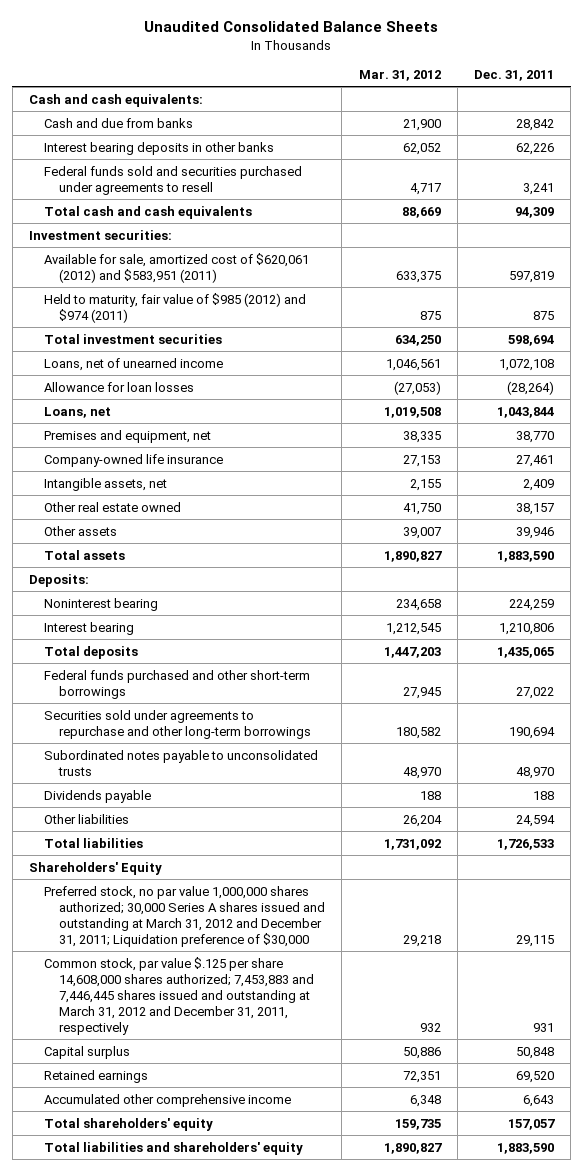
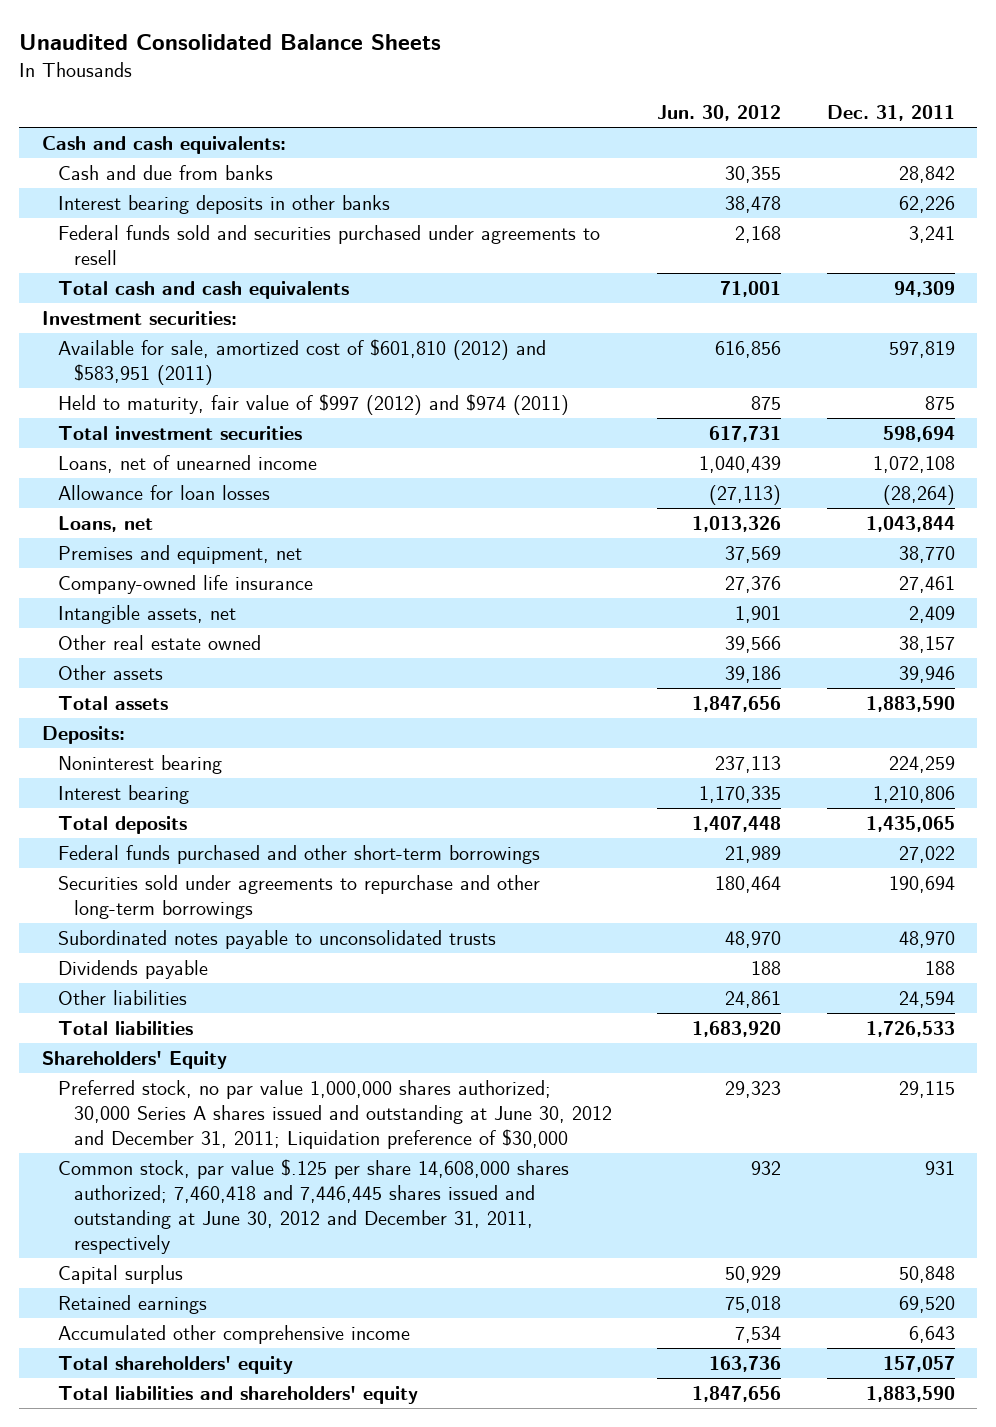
[358,69,441,81] Mar. 31, 2012 -> none
none -> [657,105,782,122] Jun. 30, 2012
[44,252,310,283] Available for sale, amortized cost of $620,061 (2012) and $583,951 (2011) -> [57,339,546,386] Available for sale, amortized cost of $601,810 (2012) and $583,951 (2011)
[44,292,307,323] Held to maturity, fair value of $985 (2012) and $974 (2011) -> [57,394,569,416] Held to maturity, fair value of $997 (2012) and $974 (2011)
[44,885,326,947] Preferred stock, no par value 1,000,000 shares authorized; 30,000 Series A shares issued and outstanding at March 31, 2012 and December 31, 2011; Liquidation preference of $30,000 -> [57,1080,612,1149] Preferred stock, no par value 1,000,000 shares authorized; 30,000 Series A shares issued and outstanding at June 30, 2012 and December 31, 2011; Liquidation preference of $30,000
[44,956,315,1035] Common stock, par value $.125 per share 14,608,000 shares authorized; 7,453,883 and 7,446,445 shares issued and outstanding at March 31, 2012 and December 31, 2011, respectively -> [57,1159,569,1254] Common stock, par value $.125 per share 14,608,000 shares authorized; 7,460,418 and 7,446,445 shares issued and outstanding at June 30, 2012 and December 31, 2011, respectively

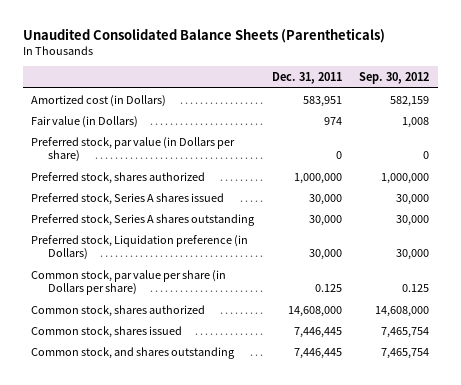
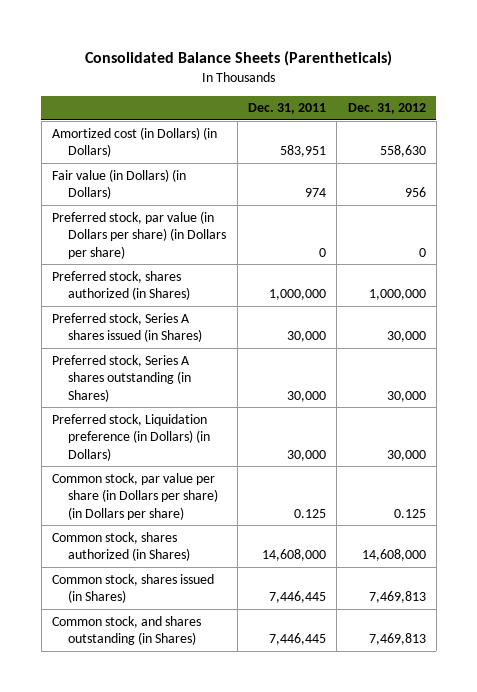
[22,28,385,44] Unaudited Consolidated Balance Sheets (Parentheticals) -> [84,50,392,66] Consolidated Balance Sheets (Parentheticals)
[359,72,430,85] Sep. 30, 2012 -> none
none -> [347,103,426,115] Dec. 31, 2012
[31,94,167,107] Amortized cost (in Dollars) -> [51,126,217,158] Amortized cost (in Dollars) (in Dollars)
[31,115,139,128] Fair value (in Dollars) -> [51,168,186,200] Fair value (in Dollars) (in Dollars)
[31,136,236,163] Preferred stock, par value (in Dollars per share) -> [51,210,227,260] Preferred stock, par value (in Dollars per share) (in Dollars per share)
[31,171,206,184] Preferred stock, shares authorized -> [51,270,191,301] Preferred stock, shares authorized (in Shares)
[31,192,225,205] Preferred stock, Series A shares issued -> [51,312,203,343] Preferred stock, Series A shares issued (in Shares)
[31,213,256,226] Preferred stock, Series A shares outstanding -> [51,354,192,403] Preferred stock, Series A shares outstanding (in Shares)
[31,234,249,261] Preferred stock, Liquidation preference (in Dollars) -> [51,413,211,462] Preferred stock, Liquidation preference (in Dollars) (in Dollars)
[31,269,227,296] Common stock, par value per share (in Dollars per share) -> [51,472,219,521] Common stock, par value per share (in Dollars per share) (in Dollars per share)
[31,304,206,317] Common stock, shares authorized -> [51,531,191,562] Common stock, shares authorized (in Shares)
[31,325,183,338] Common stock, shares issued -> [51,573,214,604] Common stock, shares issued (in Shares)
[31,346,236,359] Common stock, and shares outstanding -> [51,615,201,646] Common stock, and shares outstanding (in Shares)

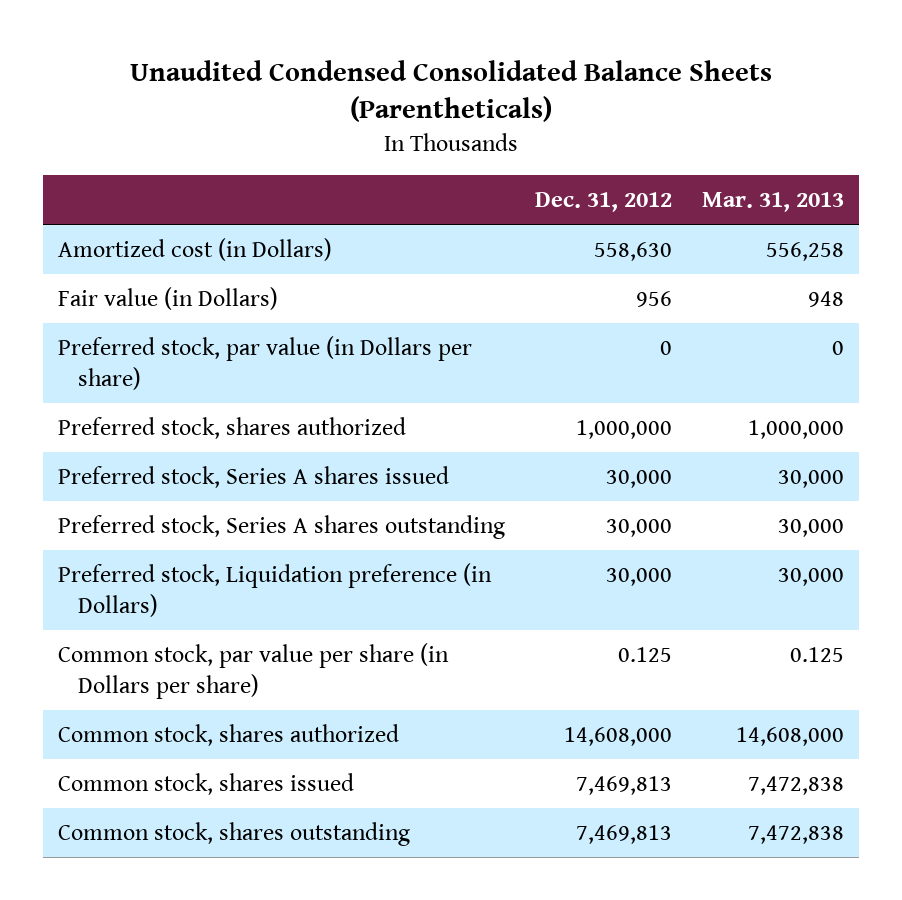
[84,50,392,66] Consolidated Balance Sheets (Parentheticals) -> [130,59,773,123] Unaudited Condensed Consolidated Balance Sheets (Parentheticals)
[247,103,326,115] Dec. 31, 2011 -> none
none -> [702,191,845,212] Mar. 31, 2013
[51,126,217,158] Amortized cost (in Dollars) (in Dollars) -> [58,238,333,262] Amortized cost (in Dollars)
[51,168,186,200] Fair value (in Dollars) (in Dollars) -> [58,287,279,311] Fair value (in Dollars)
[51,210,227,260] Preferred stock, par value (in Dollars per share) (in Dollars per share) -> [58,336,473,390] Preferred stock, par value (in Dollars per share)
[51,270,191,301] Preferred stock, shares authorized (in Shares) -> [58,417,407,440] Preferred stock, shares authorized
[51,312,203,343] Preferred stock, Series A shares issued (in Shares) -> [58,466,450,489] Preferred stock, Series A shares issued
[51,354,192,403] Preferred stock, Series A shares outstanding (in Shares) -> [58,515,506,540] Preferred stock, Series A shares outstanding
[51,413,211,462] Preferred stock, Liquidation preference (in Dollars) (in Dollars) -> [58,563,493,617] Preferred stock, Liquidation preference (in Dollars)
[51,472,219,521] Common stock, par value per share (in Dollars per share) (in Dollars per share) -> [58,643,450,699] Common stock, par value per share (in Dollars per share)
[51,531,191,562] Common stock, shares authorized (in Shares) -> [58,724,400,747] Common stock, shares authorized
[51,573,214,604] Common stock, shares issued (in Shares) -> [58,773,355,796] Common stock, shares issued
[51,615,201,646] Common stock, and shares outstanding (in Shares) -> [58,822,411,847] Common stock, shares outstanding

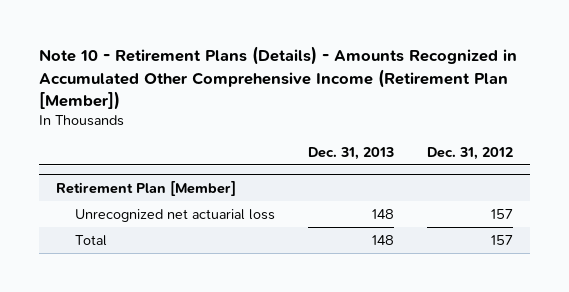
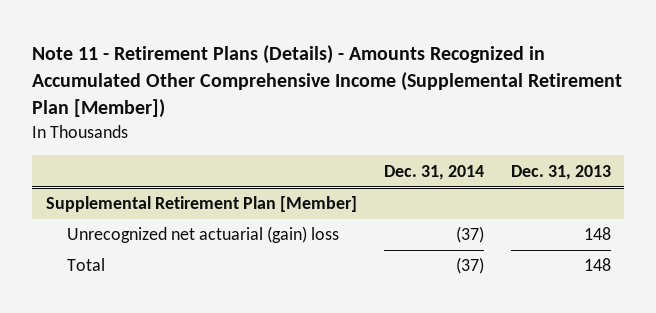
[39,46,518,110] Note 10 - Retirement Plans (Details) - Amounts Recognized in Accumulated Other Comprehensive Income (Retirement Plan [Member]) -> [32,44,623,119] Note 11 - Retirement Plans (Details) - Amounts Recognized in Accumulated Other Comprehensive Income (Supplemental Retirement Plan [Member])
[427,146,514,160] Dec. 31, 2012 -> none
none -> [383,164,484,180] Dec. 31, 2014
[55,180,236,196] Retirement Plan [Member] -> [45,196,357,213] Supplemental Retirement Plan [Member]
[75,208,276,222] Unrecognized net actuarial loss -> [67,226,340,244] Unrecognized net actuarial (gain) loss

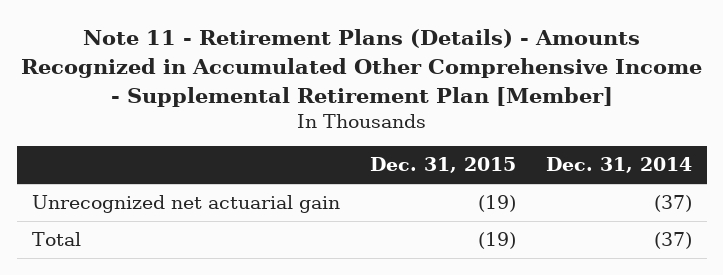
[32,44,623,119] Note 11 - Retirement Plans (Details) - Amounts Recognized in Accumulated Other Comprehensive Income (Supplemental Retirement Plan [Member]) -> [20,29,702,107] Note 11 - Retirement Plans (Details) - Amounts Recognized in Accumulated Other Comprehensive Income - Supplemental Retirement Plan [Member]
[510,164,611,180] Dec. 31, 2013 -> none
none -> [369,157,516,174] Dec. 31, 2015
[45,196,357,213] Supplemental Retirement Plan [Member] -> none
[67,226,340,244] Unrecognized net actuarial (gain) loss -> [31,195,340,214] Unrecognized net actuarial gain

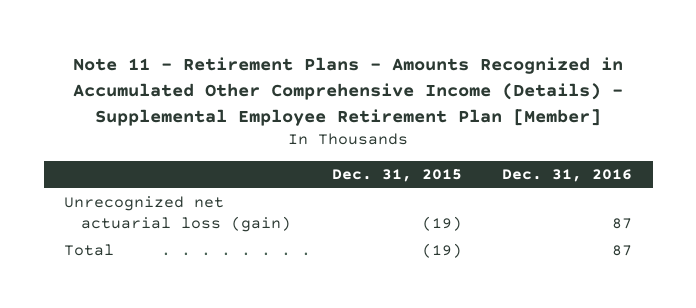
[20,29,702,107] Note 11 - Retirement Plans (Details) - Amounts Recognized in Accumulated Other Comprehensive Income - Supplemental Retirement Plan [Member] -> [73,56,624,126] Note 11 - Retirement Plans - Amounts Recognized in Accumulated Other Comprehensive Income (Details) - Supplemental Employee Retirement Plan [Member]
[545,157,692,174] Dec. 31, 2014 -> none
none -> [502,169,633,183] Dec. 31, 2016
[31,195,340,214] Unrecognized net actuarial gain -> [64,196,292,233] Unrecognized net actuarial loss (gain)

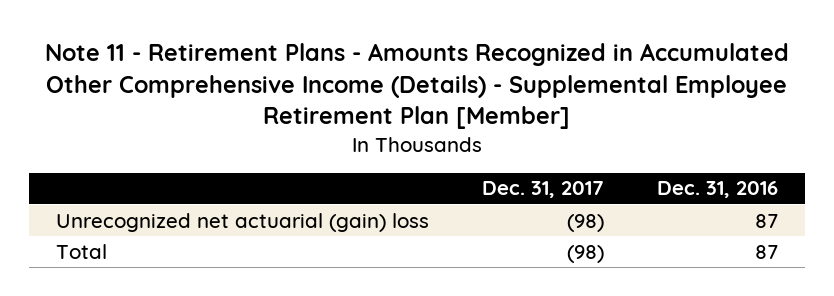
[331,169,462,183] Dec. 31, 2015 -> none
none -> [481,181,604,199] Dec. 31, 2017
[64,196,292,233] Unrecognized net actuarial loss (gain) -> [55,212,429,232] Unrecognized net actuarial (gain) loss

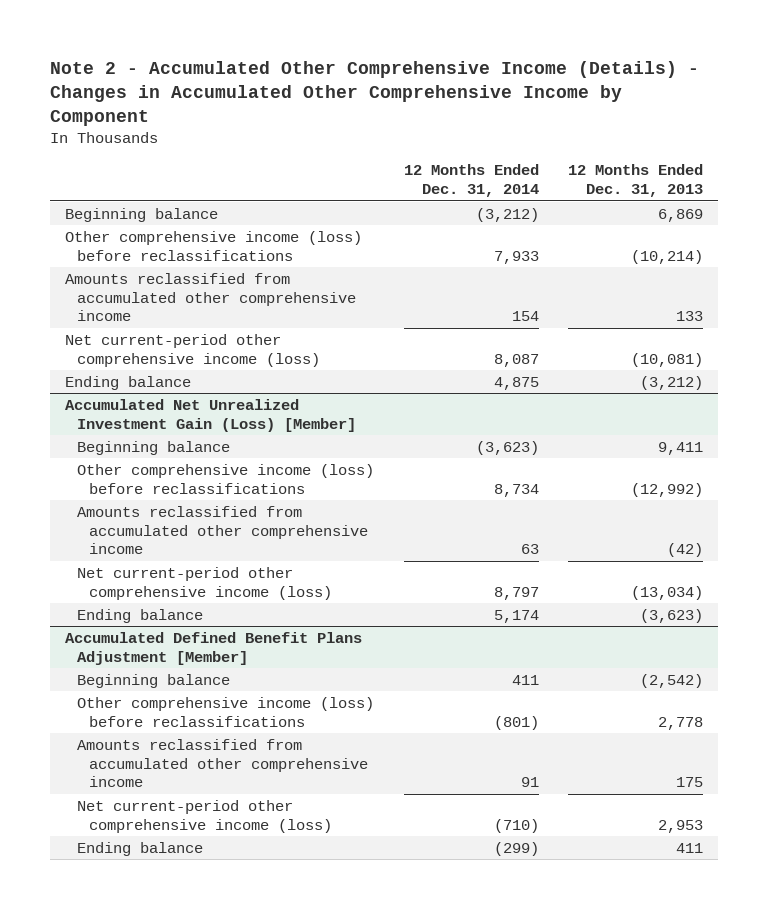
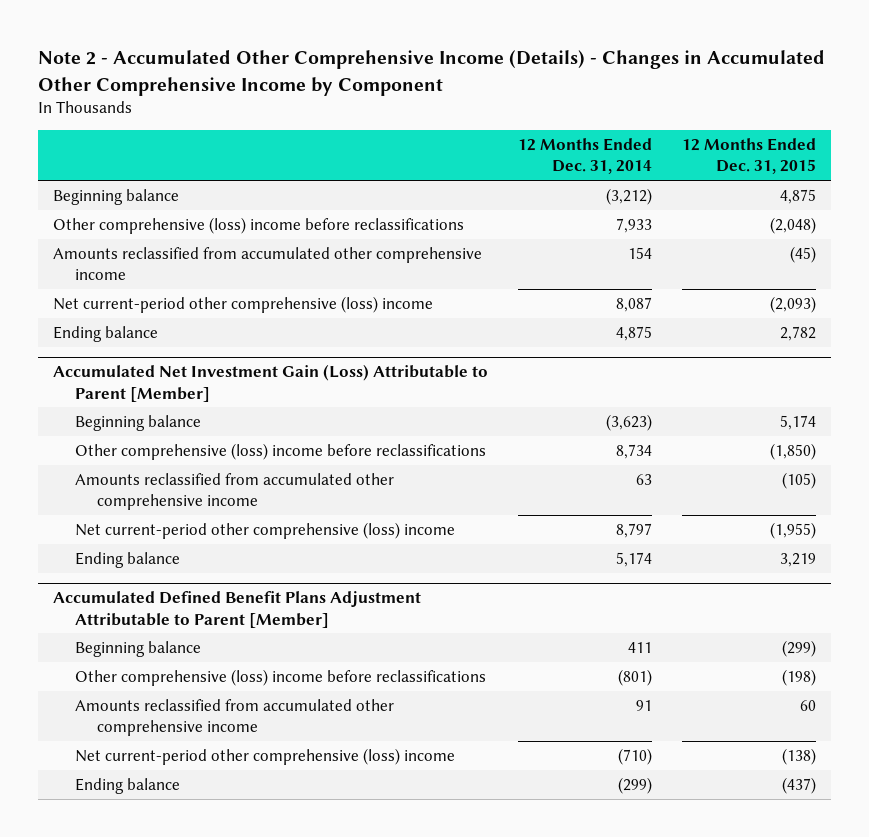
[568,164,704,198] 12 Months Ended Dec. 31, 2013 -> none
none -> [682,138,817,175] 12 Months Ended Dec. 31, 2015
[64,230,362,261] Other comprehensive income (loss) before reclassifications -> [53,216,465,234] Other comprehensive (loss) income before reclassifications
[64,333,320,367] Net current-period other comprehensive income (loss) -> [53,295,434,313] Net current-period other comprehensive (loss) income
[64,398,356,432] Accumulated Net Unrealized Investment Gain (Loss) [Member] -> [53,364,489,402] Accumulated Net Investment Gain (Loss) Attributable to Parent [Member]
[76,463,374,494] Other comprehensive income (loss) before reclassifications -> [75,442,487,460] Other comprehensive (loss) income before reclassifications
[76,566,332,600] Net current-period other comprehensive income (loss) -> [75,521,456,539] Net current-period other comprehensive (loss) income
[64,631,362,665] Accumulated Defined Benefit Plans Adjustment [Member] -> [53,591,422,628] Accumulated Defined Benefit Plans Adjustment Attributable to Parent [Member]
[76,696,374,727] Other comprehensive income (loss) before reclassifications -> [75,668,487,686] Other comprehensive (loss) income before reclassifications
[76,799,332,833] Net current-period other comprehensive income (loss) -> [75,747,456,765] Net current-period other comprehensive (loss) income

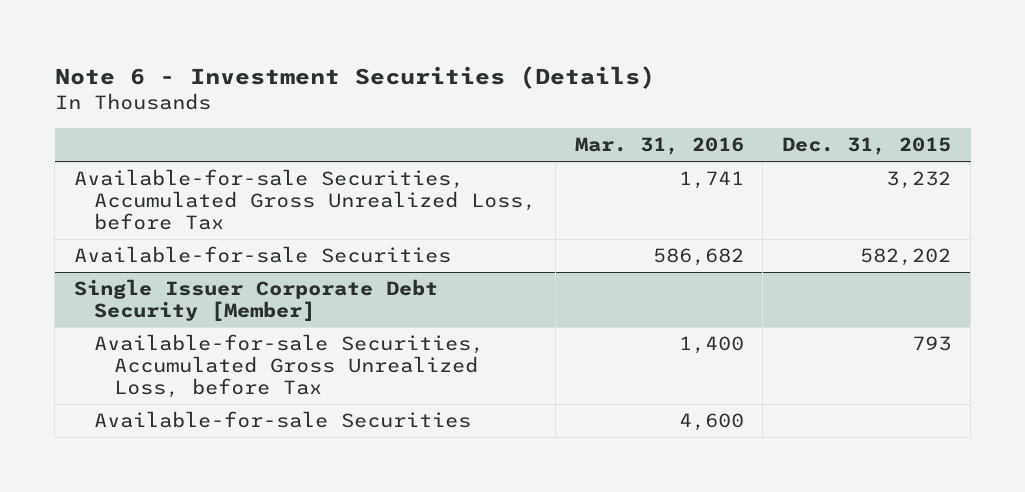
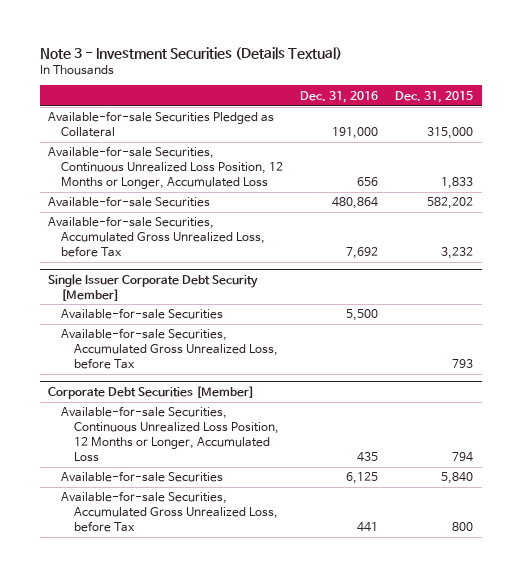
[54,65,655,89] Note 6 - Investment Securities (Details) -> [39,46,342,60] Note 3 - Investment Securities (Details Textual)
[574,137,744,156] Mar. 31, 2016 -> none
none -> [300,90,379,103] Dec. 31, 2016
none -> [48,111,275,138] Available-for-sale Securities Pledged as Collateral
none -> [48,146,284,189] Available-for-sale Securities, Continuous Unrealized Loss Position, 12 Months or Longer, Accumulated Loss
[73,169,536,230] Available-for-sale Securities, Accumulated Gross Unrealized Loss, before Tax -> [48,216,266,257] Available-for-sale Securities, Accumulated Gross Unrealized Loss, before Tax
[93,334,484,398] Available-for-sale Securities, Accumulated Gross Unrealized Loss, before Tax -> [61,328,279,369] Available-for-sale Securities, Accumulated Gross Unrealized Loss, before Tax
none -> [48,385,255,399] Corporate Debt Securities [Member]
none -> [61,406,280,462] Available-for-sale Securities, Continuous Unrealized Loss Position, 12 Months or Longer, Accumulated Loss
none -> [61,471,224,483] Available-for-sale Securities
none -> [61,491,279,532] Available-for-sale Securities, Accumulated Gross Unrealized Loss, before Tax

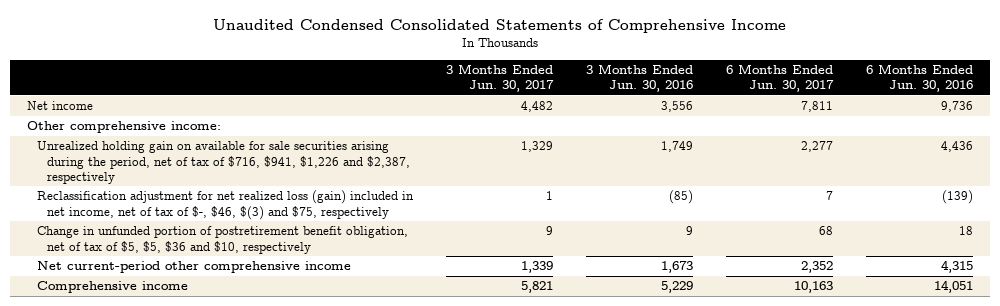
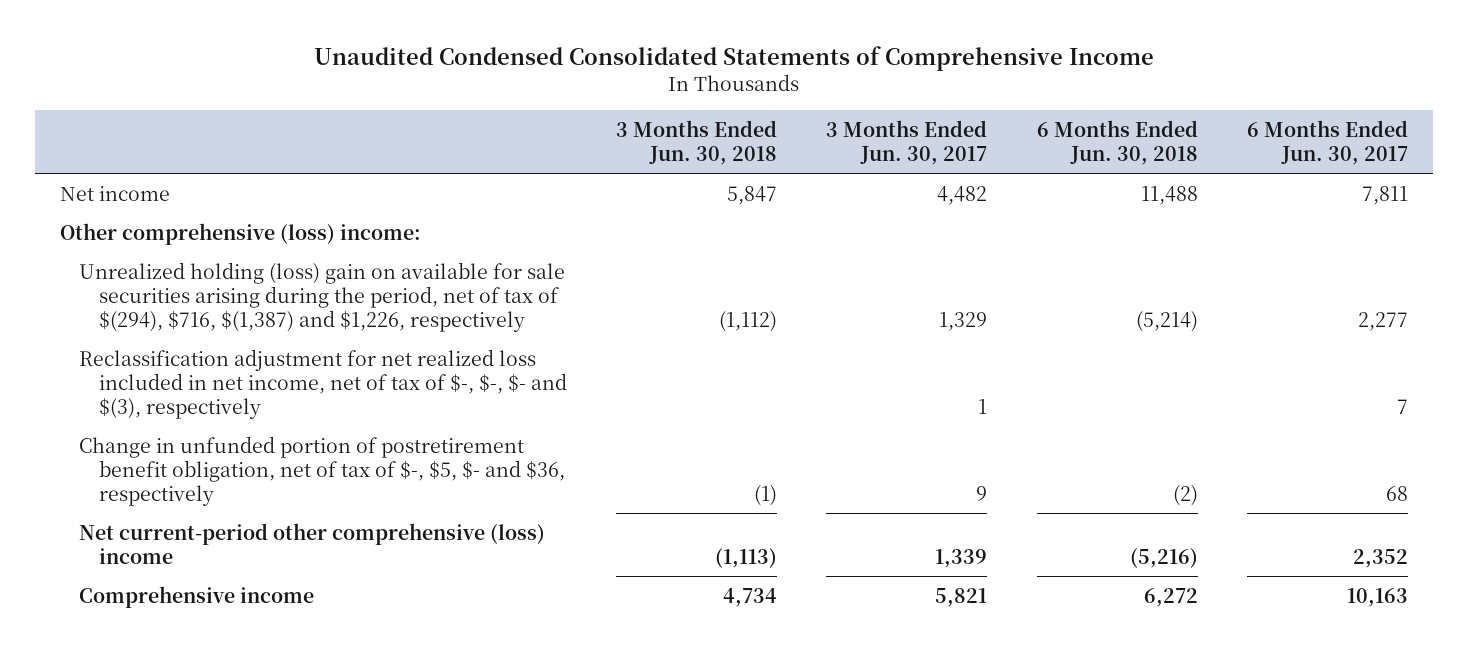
[586,63,694,93] 3 Months Ended Jun. 30, 2016 -> none
[866,63,974,93] 6 Months Ended Jun. 30, 2016 -> none
none -> [615,119,777,165] 3 Months Ended Jun. 30, 2018
none -> [1036,119,1198,165] 6 Months Ended Jun. 30, 2018
[26,121,221,134] Other comprehensive income: -> [59,222,421,245] Other comprehensive (loss) income:
[36,141,411,184] Unrealized holding gain on available for sale securities arising during the period, net of tax of $716, $941, $1,226 and $2,387, respectively -> [79,261,566,332] Unrealized holding (loss) gain on available for sale securities arising during the period, net of tax of $(294), $716, $(1,387) and $1,226, respectively
[36,190,414,220] Reclassification adjustment for net realized loss (gain) included in net income, net of tax of $-, $46, $(3) and $75, respectively -> [79,348,567,419] Reclassification adjustment for net realized loss included in net income, net of tax of $-, $-, $- and $(3), respectively
[36,226,408,254] Change in unfunded portion of postretirement benefit obligation, net of tax of $5, $5, $36 and $10, respectively -> [79,435,565,506] Change in unfunded portion of postretirement benefit obligation, net of tax of $-, $5, $- and $36, respectively
[36,261,351,274] Net current-period other comprehensive income -> [79,522,546,564] Net current-period other comprehensive (loss) income

